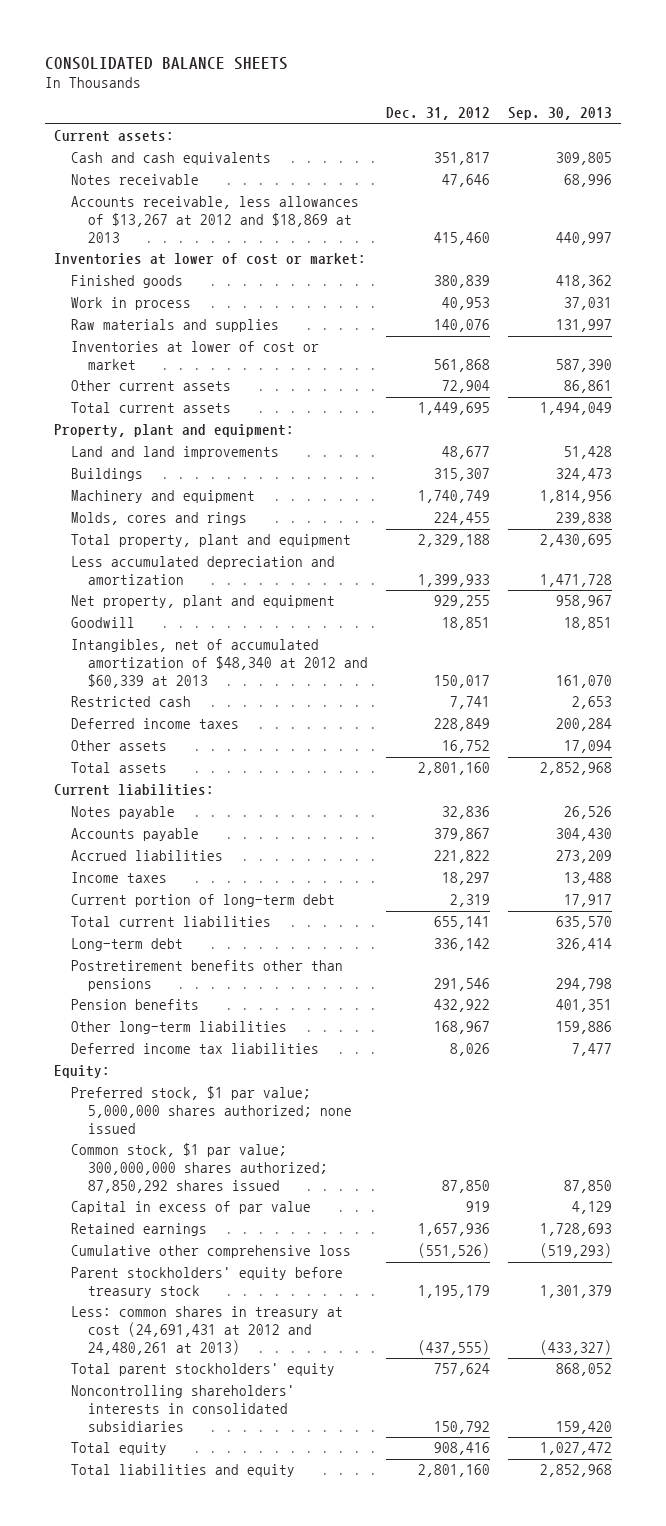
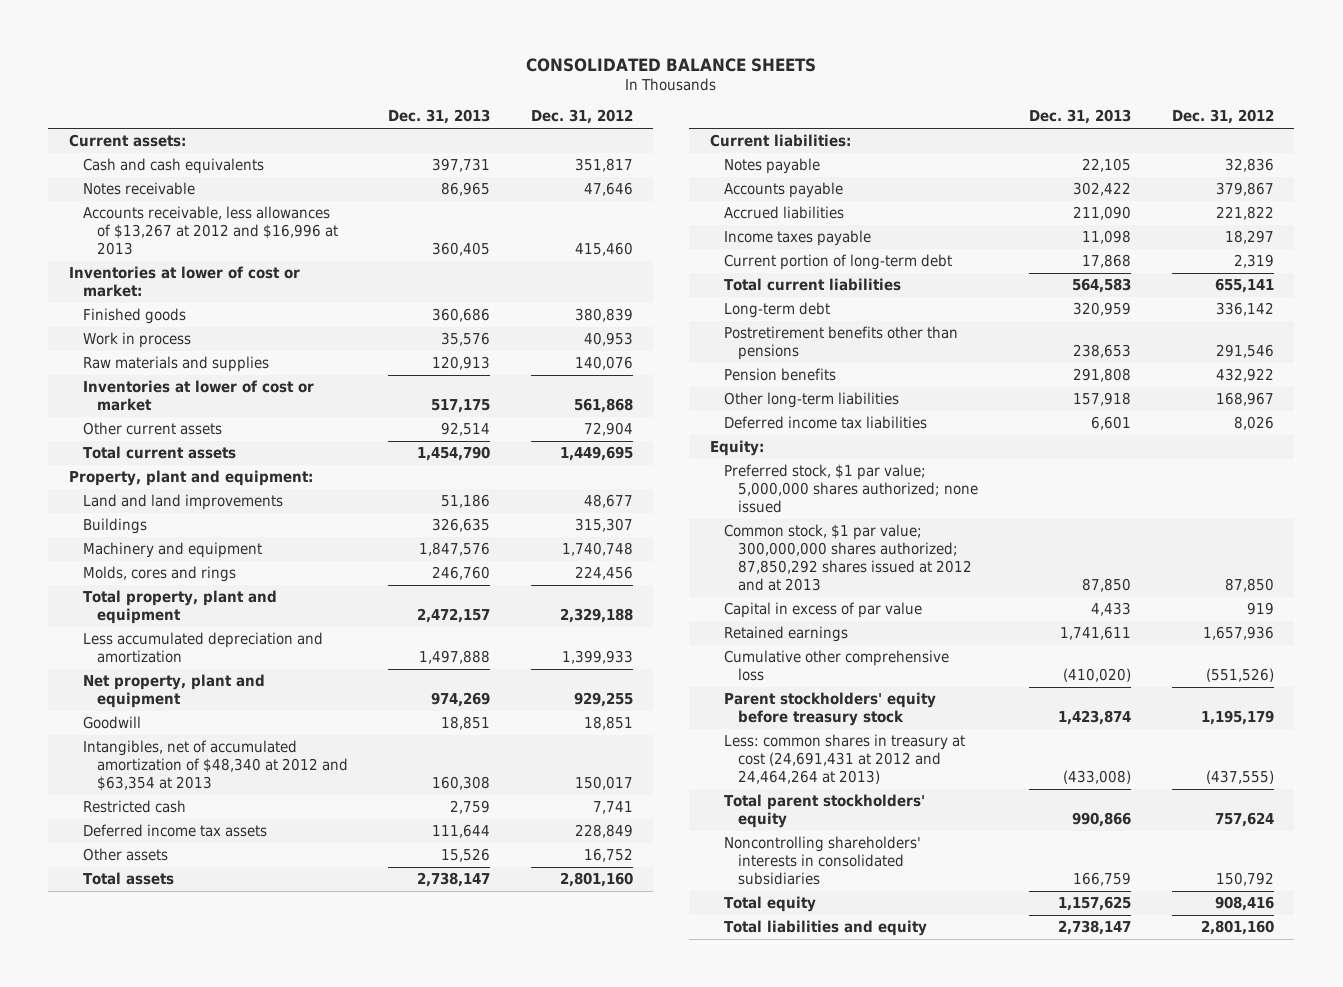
[508,107,613,121] Sep. 30, 2013 -> none
none -> [388,109,491,125] Dec. 31, 2013
[70,196,359,243] Accounts receivable, less allowances of $13,267 at 2012 and $18,869 at 2013 -> [82,206,338,256] Accounts receivable, less allowances of $13,267 at 2012 and $16,996 at 2013
[417,490,490,504] 1,740,749 -> [562,542,634,557] 1,740,748
[433,512,490,526] 224,455 -> [575,566,634,581] 224,456
[70,639,368,688] Intangibles, net of accumulated amortization of $48,340 at 2012 and $60,339 at 2013 -> [82,740,348,792] Intangibles, net of accumulated amortization of $48,340 at 2012 and $63,354 at 2013
[70,718,239,730] Deferred income taxes -> [82,824,267,838] Deferred income tax assets
[70,872,167,884] Income taxes -> [723,230,871,247] Income taxes payable
[70,1143,328,1193] Common stock, $1 par value; 300,000,000 shares authorized; 87,850,292 shares issued -> [723,524,972,592] Common stock, $1 par value; 300,000,000 shares authorized; 87,850,292 shares issued at 2012 and at 2013
[70,1306,343,1355] Less: common shares in treasury at cost (24,691,431 at 2012 and 24,480,261 at 2013) -> [723,734,965,785] Less: common shares in treasury at cost (24,691,431 at 2012 and 24,464,264 at 2013)

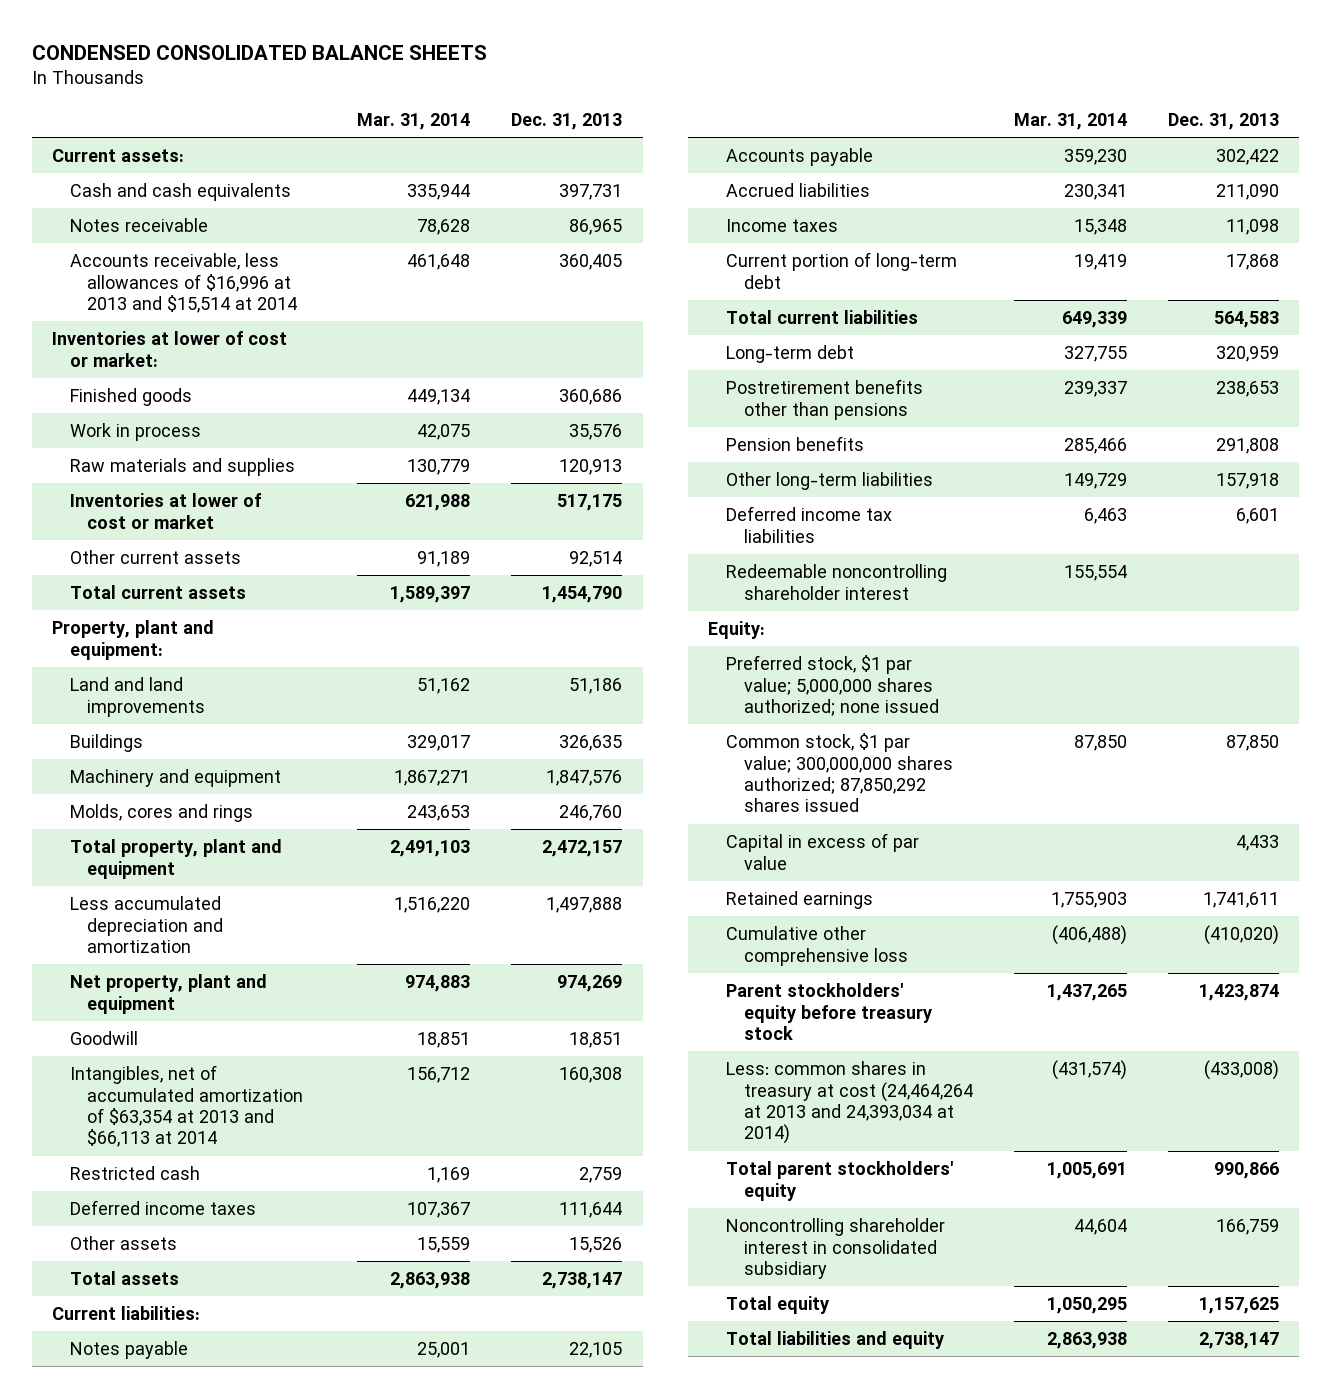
[526,57,817,72] CONSOLIDATED BALANCE SHEETS -> [31,44,487,60] CONDENSED CONSOLIDATED BALANCE SHEETS
[531,109,634,125] Dec. 31, 2012 -> none
none -> [357,113,471,131] Mar. 31, 2014
[82,206,338,256] Accounts receivable, less allowances of $13,267 at 2012 and $16,996 at 2013 -> [69,253,298,314] Accounts receivable, less allowances of $16,996 at 2013 and $15,514 at 2014
[82,740,348,792] Intangibles, net of accumulated amortization of $48,340 at 2012 and $63,354 at 2013 -> [69,1065,304,1148] Intangibles, net of accumulated amortization of $63,354 at 2013 and $66,113 at 2014
[82,824,267,838] Deferred income tax assets -> [69,1200,256,1216] Deferred income taxes
[723,230,871,247] Income taxes payable -> [726,219,839,233] Income taxes
none -> [726,564,948,600] Redeemable noncontrolling shareholder interest
[723,524,972,592] Common stock, $1 par value; 300,000,000 shares authorized; 87,850,292 shares issued at 2012 and at 2013 -> [726,733,953,813] Common stock, $1 par value; 300,000,000 shares authorized; 87,850,292 shares issued
[723,734,965,785] Less: common shares in treasury at cost (24,691,431 at 2012 and 24,464,264 at 2013) -> [726,1061,973,1145] Less: common shares in treasury at cost (24,464,264 at 2013 and 24,393,034 at 2014)
[723,836,921,886] Noncontrolling shareholders' interests in consolidated subsidiaries -> [726,1218,946,1280] Noncontrolling shareholder interest in consolidated subsidiary

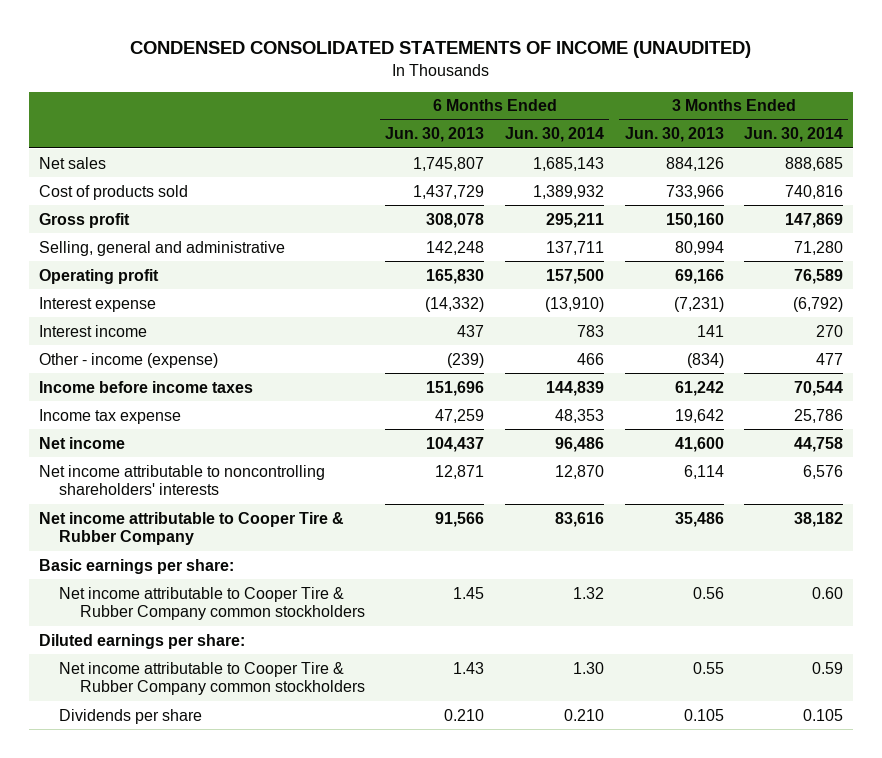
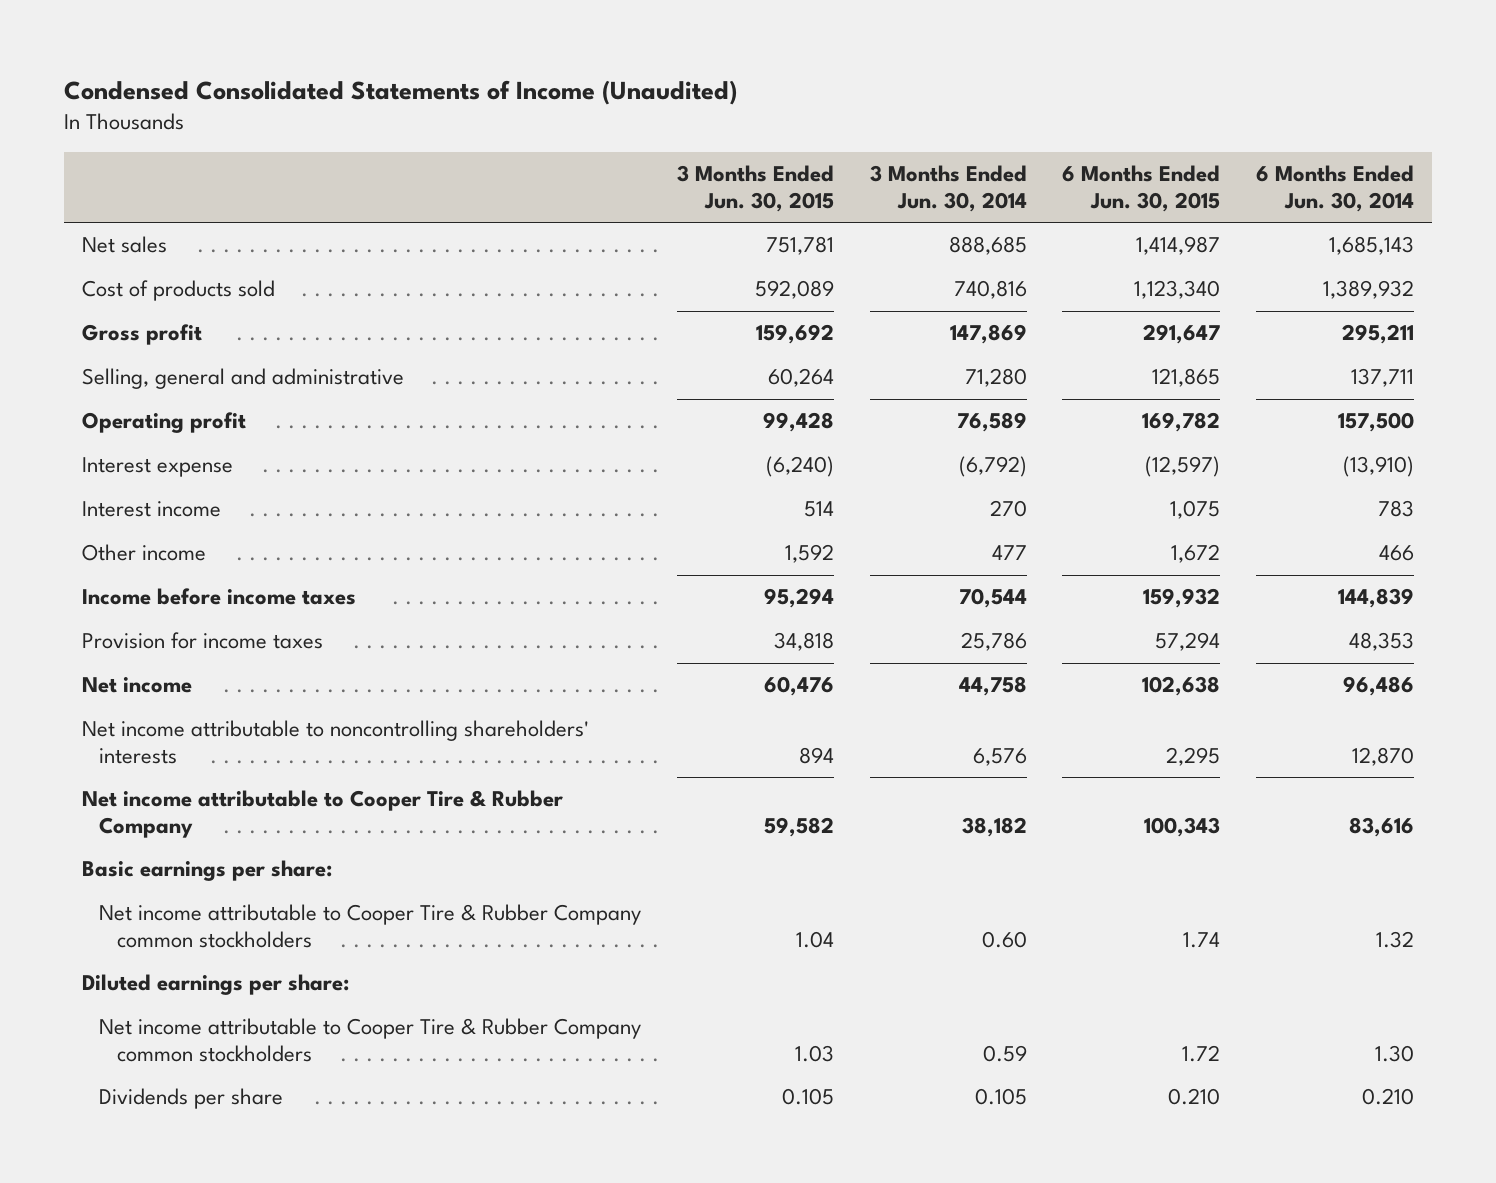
[129,40,751,58] CONDENSED CONSOLIDATED STATEMENTS OF INCOME (UNAUDITED) -> [64,80,738,106] Condensed Consolidated Statements of Income (Unaudited)
[385,127,485,143] Jun. 30, 2013 -> none
[624,127,724,143] Jun. 30, 2013 -> none
none -> [677,165,835,212] 3 Months Ended Jun. 30, 2015
none -> [1062,165,1221,212] 6 Months Ended Jun. 30, 2015
[38,352,218,368] Other - income (expense) -> [81,544,206,562] Other income
[38,408,181,424] Income tax expense -> [81,632,323,650] Provision for income taxes

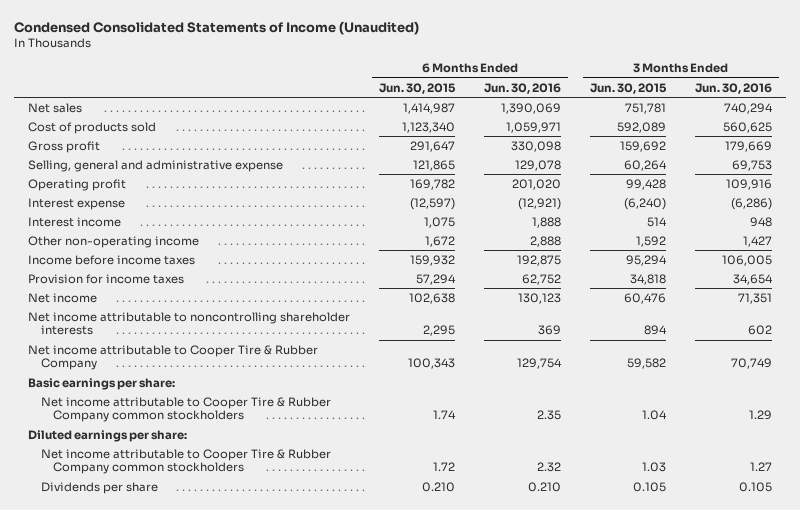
[869,165,1027,212] 3 Months Ended Jun. 30, 2014 -> none
[1256,165,1415,212] 6 Months Ended Jun. 30, 2014 -> none
none -> [484,82,562,94] Jun. 30, 2016
none -> [694,82,772,94] Jun. 30, 2016
[81,368,404,390] Selling, general and administrative -> [28,159,284,172] Selling, general and administrative expense
[81,544,206,562] Other income -> [28,235,200,248] Other non-operating income
[81,720,589,764] Net income attributable to noncontrolling shareholders' interests -> [28,311,351,336] Net income attributable to noncontrolling shareholder interests

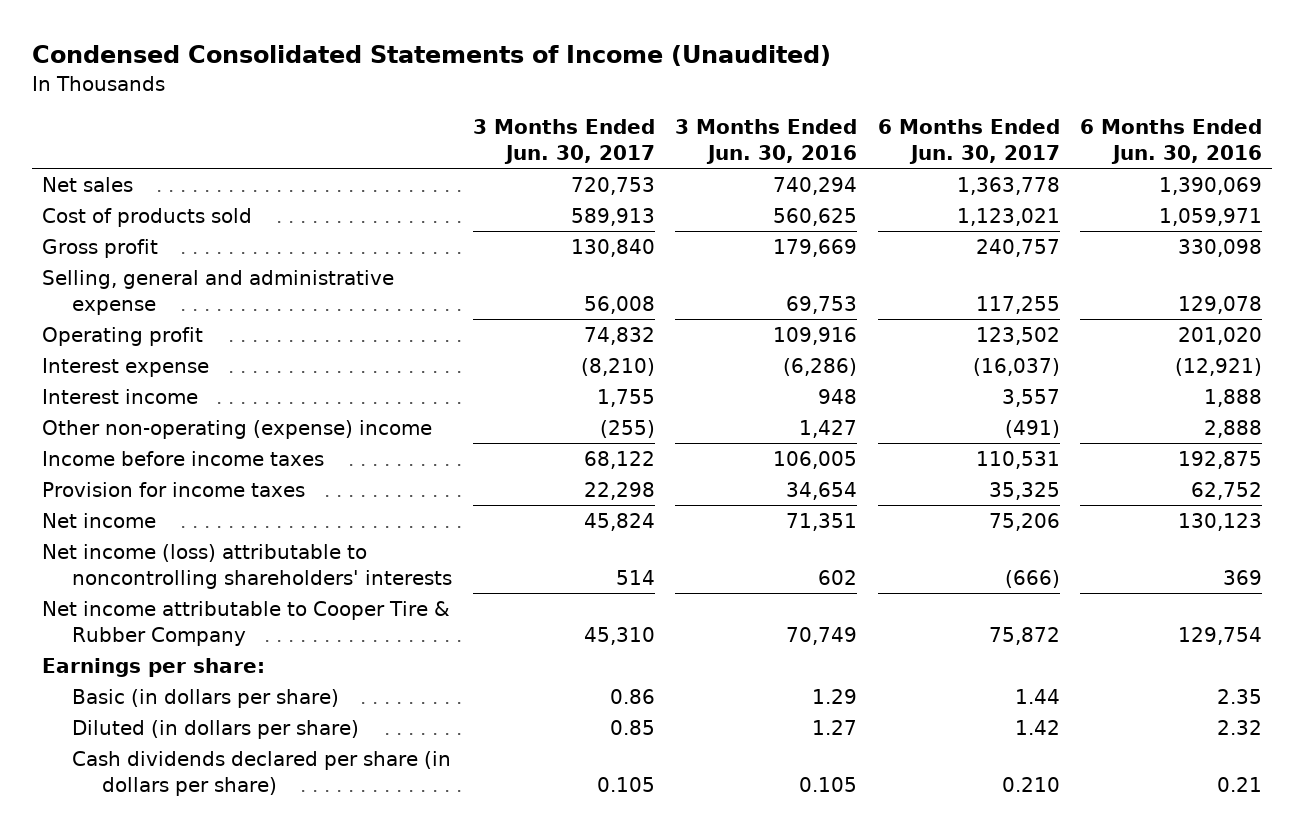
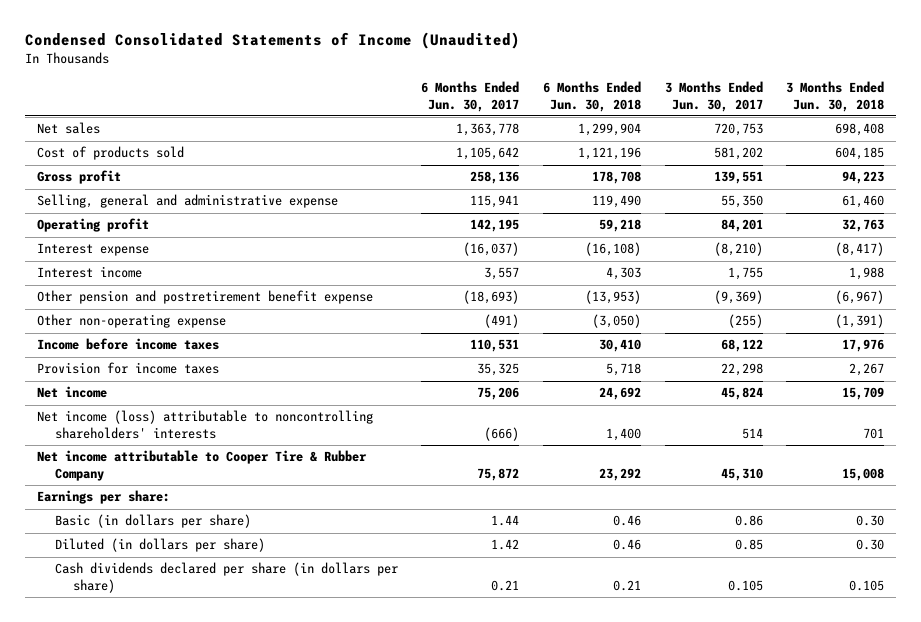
[675,118,858,165] 3 Months Ended Jun. 30, 2016 -> none
[1080,118,1263,165] 6 Months Ended Jun. 30, 2016 -> none
none -> [543,81,642,112] 6 Months Ended Jun. 30, 2018
none -> [786,81,885,112] 3 Months Ended Jun. 30, 2018
[570,207,655,226] 589,913 -> [713,147,763,161] 581,202
[956,207,1060,226] 1,123,021 -> [456,147,520,161] 1,105,642
[570,238,655,257] 130,840 -> [713,171,763,185] 139,551
[975,238,1060,257] 240,757 -> [470,171,520,185] 258,136
[583,296,655,315] 56,008 -> [720,195,763,209] 55,350
[975,296,1060,315] 117,255 -> [470,195,520,209] 115,941
[583,326,655,345] 74,832 -> [720,219,763,233] 84,201
[975,326,1060,345] 123,502 -> [470,219,520,233] 142,195
none -> [36,290,373,305] Other pension and postretirement benefit expense
[42,419,433,439] Other non-operating (expense) income -> [36,314,226,329] Other non-operating expense
[1001,777,1060,793] 0.210 -> [491,579,520,591] 0.21

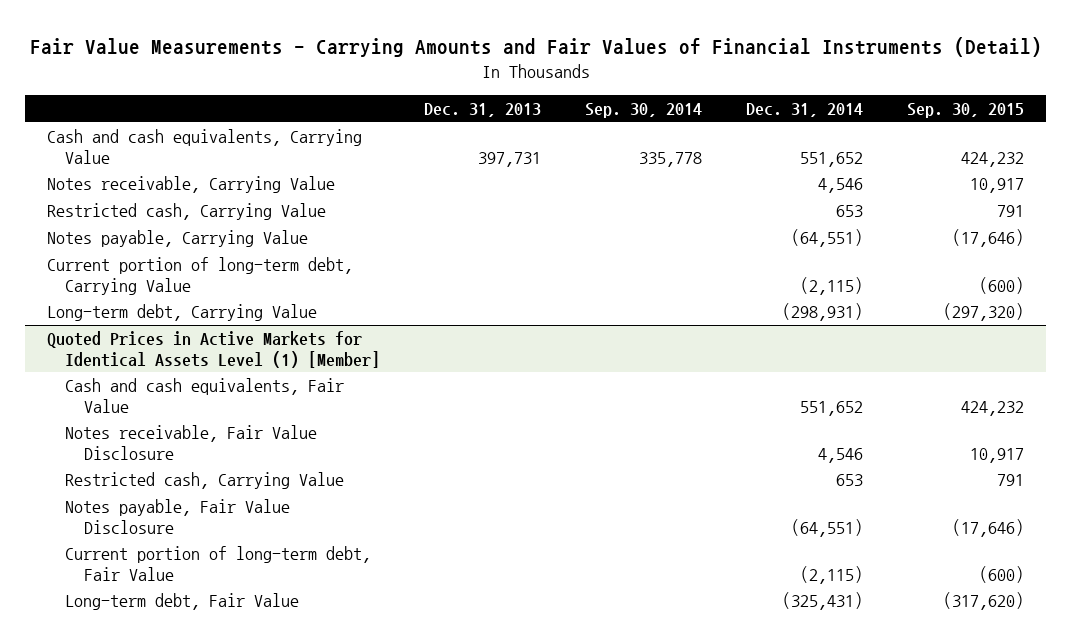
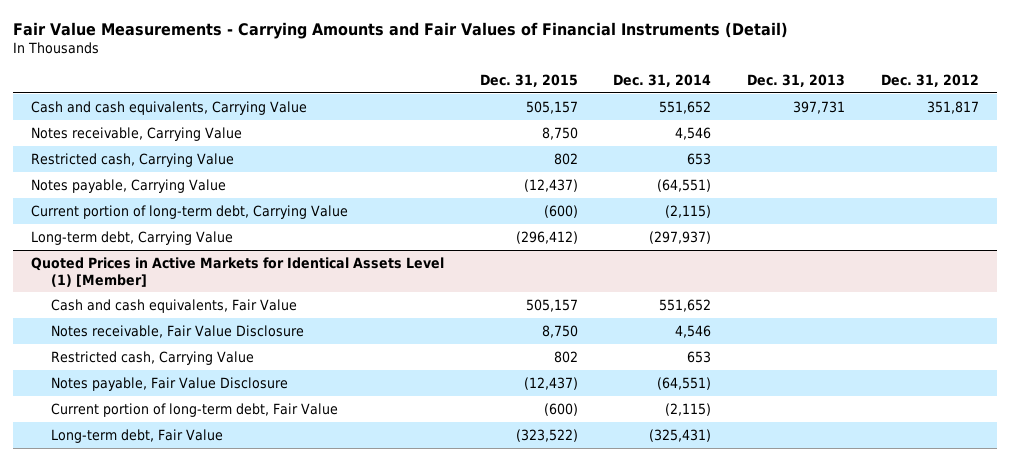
[585,103,703,119] Sep. 30, 2014 -> none
[907,103,1025,119] Sep. 30, 2015 -> none
none -> [479,73,578,87] Dec. 31, 2015
none -> [880,73,979,87] Dec. 31, 2012
[782,303,864,322] (298,931) -> [649,230,712,244] (297,937)

